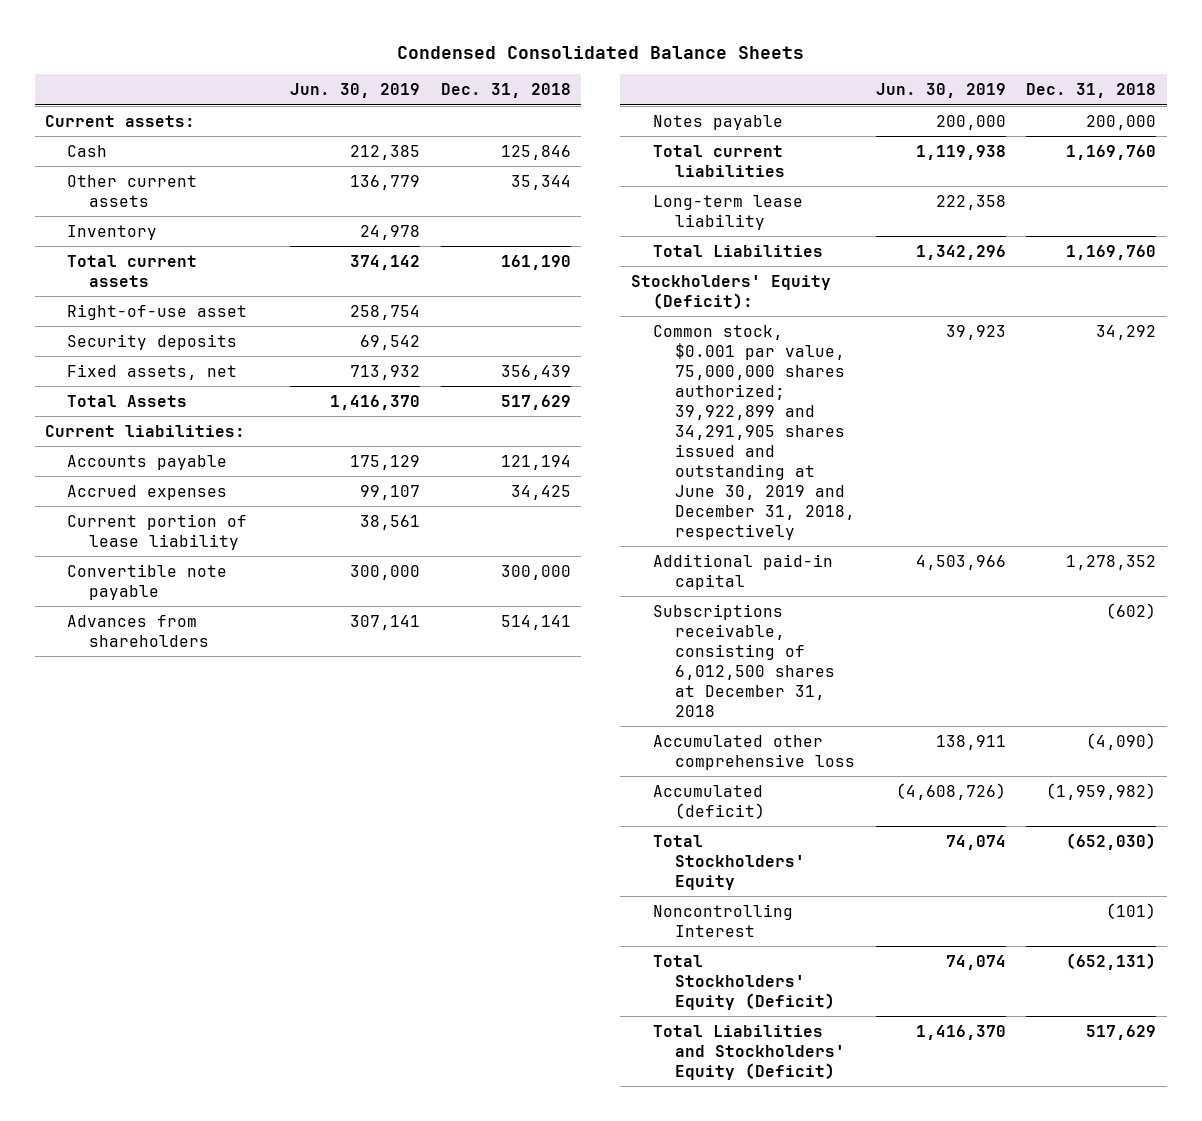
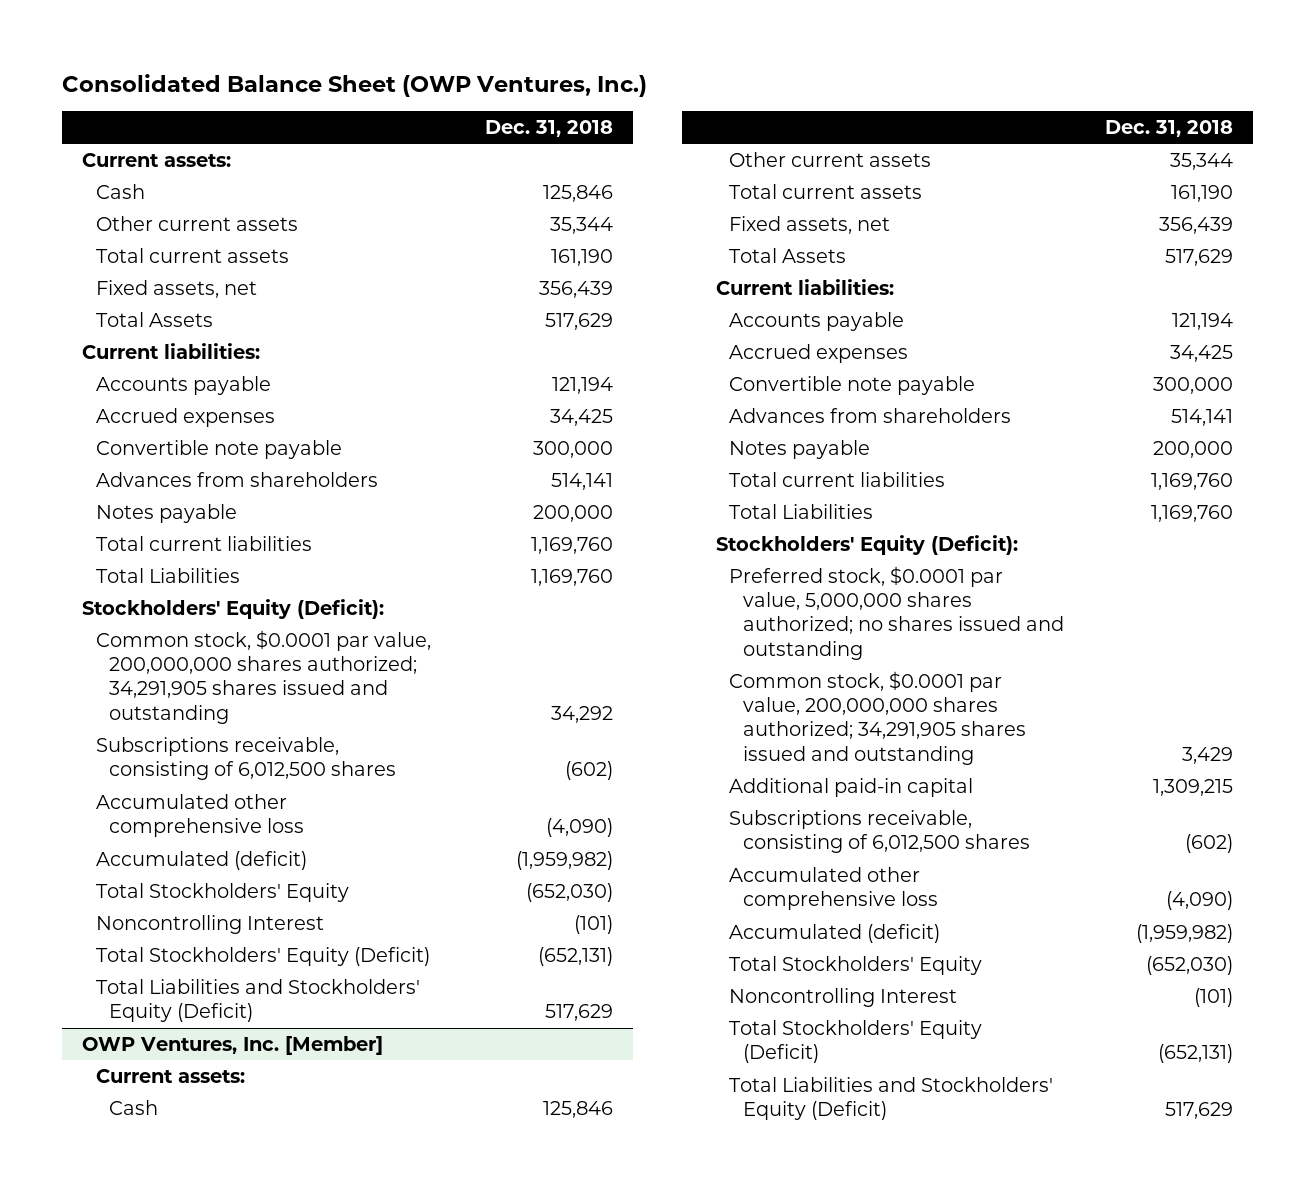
[396,45,804,59] Condensed Consolidated Balance Sheets -> [61,73,647,97] Consolidated Balance Sheet (OWP Ventures, Inc.)
[290,83,421,99] Jun. 30, 2019 -> none
[67,224,158,240] Inventory -> none
[67,303,248,320] Right-of-use asset -> none
[67,333,238,350] Security deposits -> none
[67,513,248,550] Current portion of lease liability -> none
[652,194,803,230] Long-term lease liability -> none
[652,553,833,590] Additional paid-in capital -> none
[652,324,855,540] Common stock, $0.001 par value, 75,000,000 shares authorized; 39,922,899 and 34,291,905 shares issued and outstanding at June 30, 2019 and December 31, 2018, respectively -> [95,629,431,724] Common stock, $0.0001 par value, 200,000,000 shares authorized; 34,291,905 shares issued and outstanding
[652,603,835,717] Subscriptions receivable, consisting of 6,012,500 shares at December 31, 2018 -> [95,736,397,781] Subscriptions receivable, consisting of 6,012,500 shares
none -> [81,1035,383,1055] OWP Ventures, Inc. [Member]
none -> [95,1068,245,1083] Current assets:
none -> [109,1099,159,1115] Cash
none -> [729,151,932,167] Other current assets
none -> [729,183,923,199] Total current assets
none -> [729,215,891,234] Fixed assets, net
none -> [729,247,847,263] Total Assets
none -> [715,278,894,295] Current liabilities:
none -> [729,311,905,331] Accounts payable
none -> [729,343,909,363] Accrued expenses
none -> [729,375,976,395] Convertible note payable
none -> [729,407,1012,423] Advances from shareholders
none -> [729,439,871,459] Notes payable
none -> [729,471,946,487] Total current liabilities
none -> [729,503,874,519] Total Liabilities
none -> [715,534,1018,555] Stockholders' Equity (Deficit):
none -> [729,565,1064,660] Preferred stock, $0.0001 par value, 5,000,000 shares authorized; no shares issued and outstanding
none -> [729,670,1026,765] Common stock, $0.0001 par value, 200,000,000 shares authorized; 34,291,905 shares issued and outstanding
none -> [729,777,974,797] Additional paid-in capital
none -> [729,809,1030,854] Subscriptions receivable, consisting of 6,012,500 shares
none -> [729,866,938,911] Accumulated other comprehensive loss
none -> [729,923,941,943] Accumulated (deficit)
none -> [729,955,983,975] Total Stockholders' Equity
none -> [729,987,958,1007] Noncontrolling Interest
none -> [729,1019,983,1064] Total Stockholders' Equity (Deficit)
none -> [729,1076,1054,1121] Total Liabilities and Stockholders' Equity (Deficit)

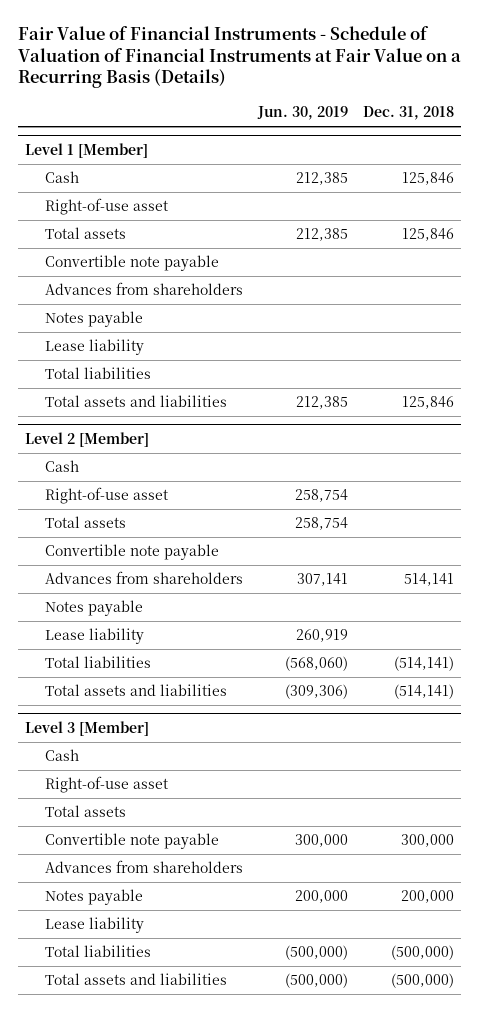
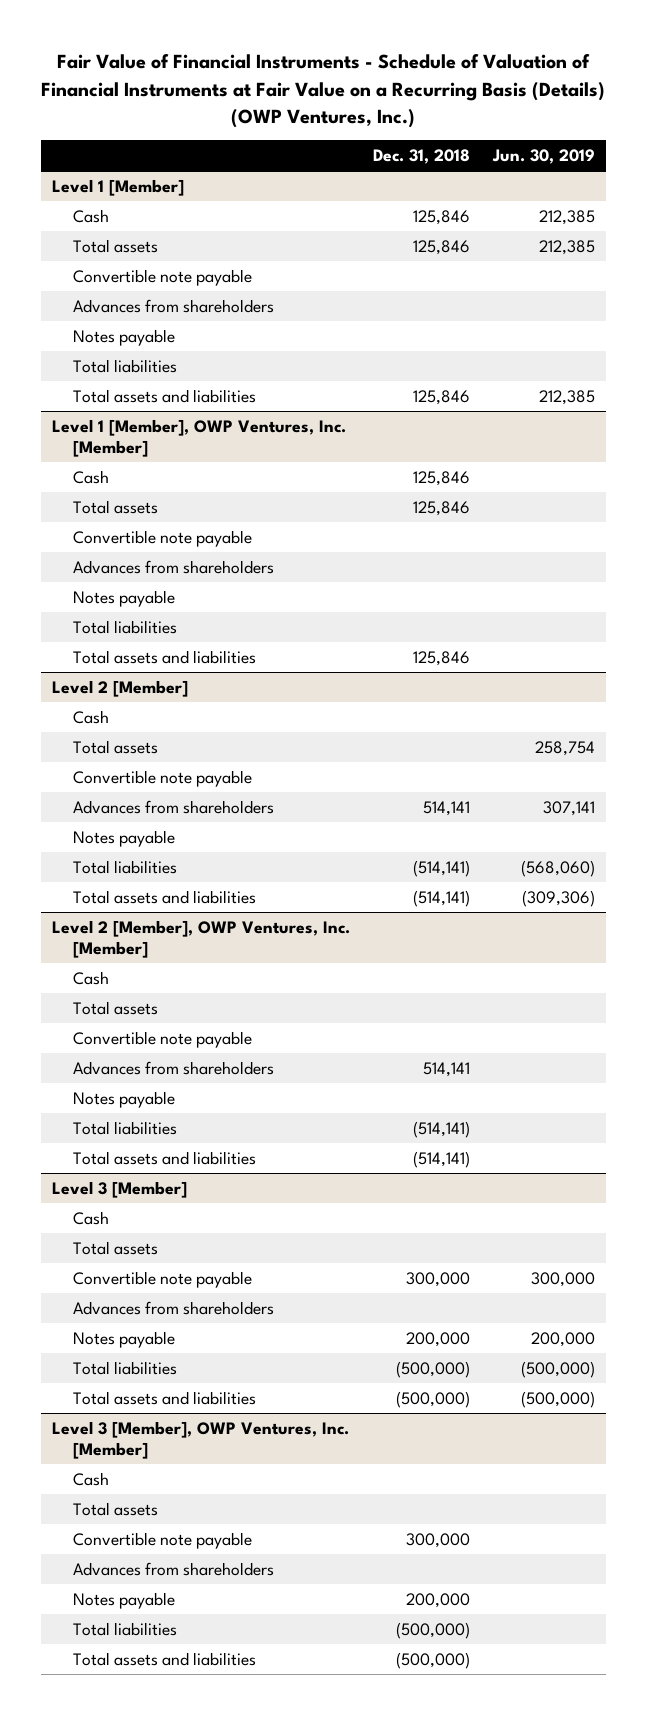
[17,25,461,89] Fair Value of Financial Instruments - Schedule of Valuation of Financial Instruments at Fair Value on a Recurring Basis (Details) -> [41,54,606,128] Fair Value of Financial Instruments - Schedule of Valuation of Financial Instruments at Fair Value on a Recurring Basis (Details) (OWP Ventures, Inc.)
[44,198,168,216] Right-of-use asset -> none
[44,339,144,356] Lease liability -> none
none -> [52,418,347,457] Level 1 [Member], OWP Ventures, Inc. [Member]
none -> [72,469,109,484] Cash
none -> [72,499,158,514] Total assets
none -> [72,529,252,547] Convertible note payable
none -> [72,559,274,574] Advances from shareholders
none -> [72,589,175,607] Notes payable
none -> [72,619,177,634] Total liabilities
none -> [72,649,256,664] Total assets and liabilities
[44,487,168,505] Right-of-use asset -> none
[44,628,144,645] Lease liability -> none
none -> [52,919,351,958] Level 2 [Member], OWP Ventures, Inc. [Member]
none -> [72,970,109,985] Cash
none -> [72,1000,158,1015] Total assets
none -> [72,1030,252,1048] Convertible note payable
none -> [72,1060,274,1075] Advances from shareholders
none -> [72,1090,175,1108] Notes payable
none -> [72,1120,177,1135] Total liabilities
none -> [72,1150,256,1165] Total assets and liabilities
[44,776,168,794] Right-of-use asset -> none
[44,917,144,934] Lease liability -> none
none -> [52,1420,350,1459] Level 3 [Member], OWP Ventures, Inc. [Member]
none -> [72,1471,109,1486] Cash
none -> [72,1501,158,1516] Total assets
none -> [72,1531,252,1549] Convertible note payable
none -> [72,1561,274,1576] Advances from shareholders
none -> [72,1591,175,1609] Notes payable
none -> [72,1621,177,1636] Total liabilities
none -> [72,1651,256,1666] Total assets and liabilities

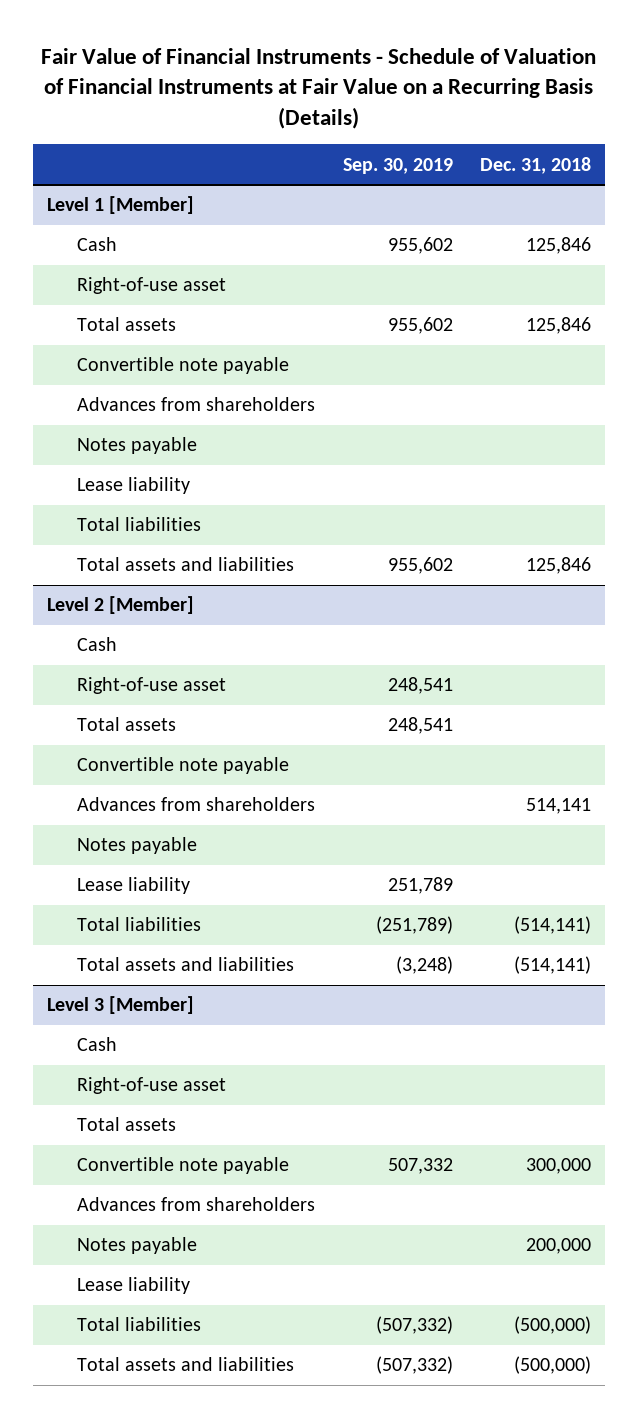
[41,54,606,128] Fair Value of Financial Instruments - Schedule of Valuation of Financial Instruments at Fair Value on a Recurring Basis (Details) (OWP Ventures, Inc.) -> [41,47,597,129] Fair Value of Financial Instruments - Schedule of Valuation of Financial Instruments at Fair Value on a Recurring Basis (Details)
[491,149,595,165] Jun. 30, 2019 -> none
none -> [342,157,453,174] Sep. 30, 2019
[72,238,158,253] Total assets -> none
[72,268,252,286] Convertible note payable -> none
[72,298,274,313] Advances from shareholders -> none
[72,328,175,346] Notes payable -> none
[72,358,177,373] Total liabilities -> none
[72,388,256,403] Total assets and liabilities -> none
[52,418,347,457] Level 1 [Member], OWP Ventures, Inc. [Member] -> none
[72,469,109,484] Cash -> none
none -> [77,277,227,295] Right-of-use asset
none -> [77,477,191,495] Lease liability
[72,739,158,754] Total assets -> none
[72,769,252,787] Convertible note payable -> none
[72,799,274,814] Advances from shareholders -> none
[72,829,175,847] Notes payable -> none
[72,859,177,874] Total liabilities -> none
[72,889,256,904] Total assets and liabilities -> none
[52,919,351,958] Level 2 [Member], OWP Ventures, Inc. [Member] -> none
[72,970,109,985] Cash -> none
none -> [77,677,227,695] Right-of-use asset
none -> [77,877,191,895] Lease liability
[72,1240,158,1255] Total assets -> none
[72,1270,252,1288] Convertible note payable -> none
[72,1300,274,1315] Advances from shareholders -> none
[72,1330,175,1348] Notes payable -> none
[72,1360,177,1375] Total liabilities -> none
[72,1390,256,1405] Total assets and liabilities -> none
[52,1420,350,1459] Level 3 [Member], OWP Ventures, Inc. [Member] -> none
[72,1471,109,1486] Cash -> none
none -> [77,1077,227,1095] Right-of-use asset
none -> [77,1277,191,1295] Lease liability

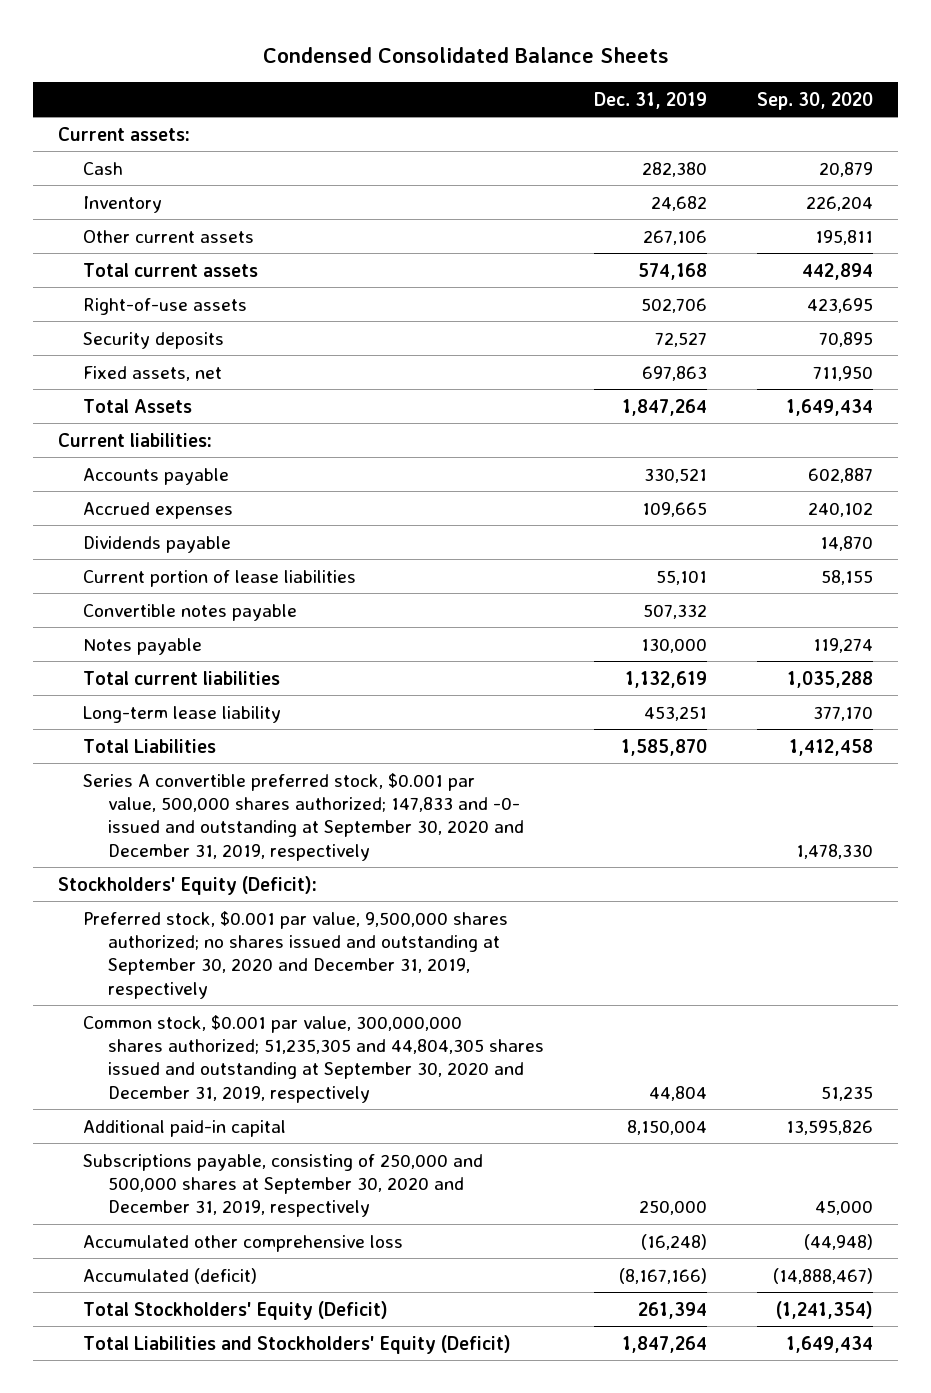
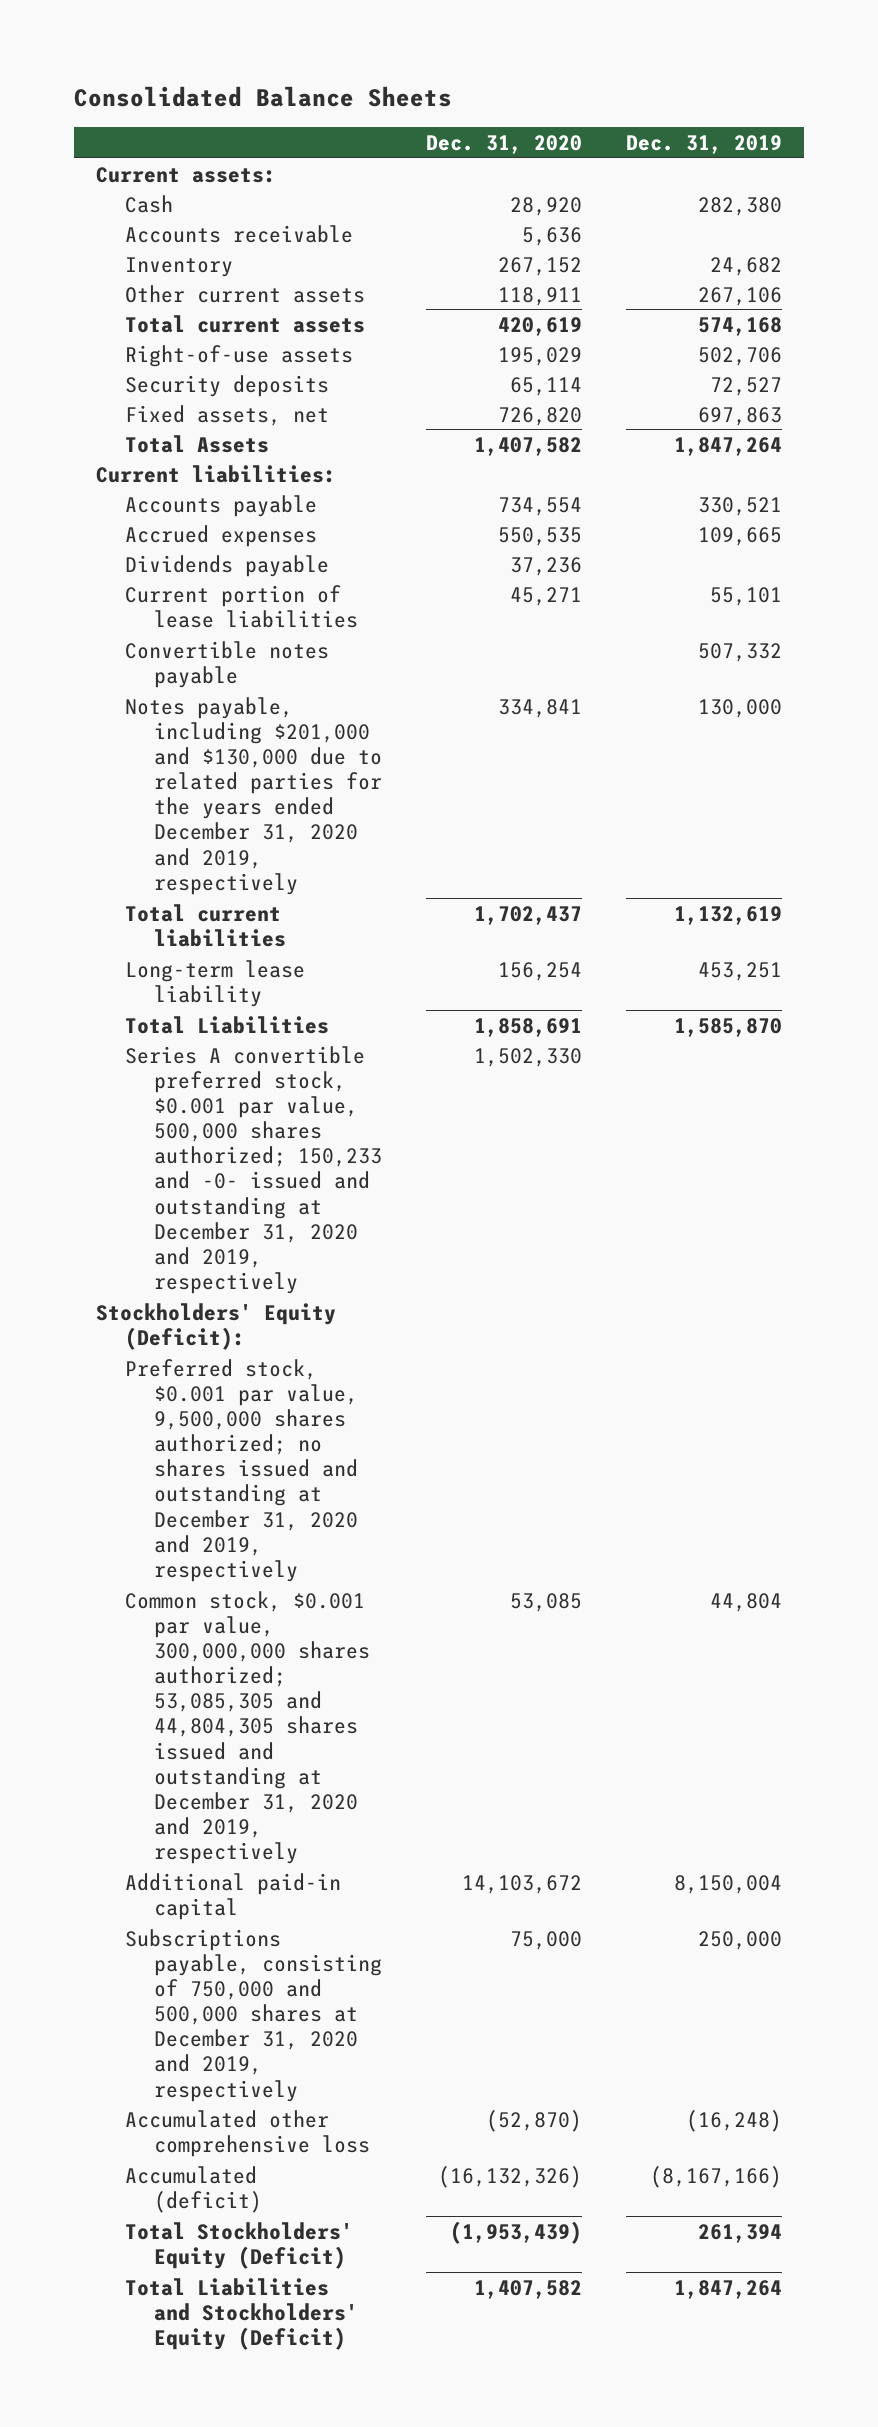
[262,46,669,63] Condensed Consolidated Balance Sheets -> [73,86,452,108] Consolidated Balance Sheets
[757,91,874,110] Sep. 30, 2020 -> none
none -> [426,134,583,154] Dec. 31, 2020
none -> [124,224,353,243] Accounts receivable
[83,637,203,655] Notes payable -> none
none -> [124,696,383,895] Notes payable, including $201,000 and $130,000 due to related parties for the years ended December 31, 2020 and 2019, respectively
[83,772,525,861] Series A convertible preferred stock, $0.001 par value, 500,000 shares authorized; 147,833 and -0- issued and outstanding at September 30, 2020 and December 31, 2019, respectively -> [124,1045,383,1295] Series A convertible preferred stock, $0.001 par value, 500,000 shares authorized; 150,233 and -0- issued and outstanding at December 31, 2020 and 2019, respectively
[83,910,509,999] Preferred stock, $0.001 par value, 9,500,000 shares authorized; no shares issued and outstanding at September 30, 2020 and December 31, 2019, respectively -> [124,1358,359,1582] Preferred stock, $0.001 par value, 9,500,000 shares authorized; no shares issued and outstanding at December 31, 2020 and 2019, respectively
[83,1014,545,1103] Common stock, $0.001 par value, 300,000,000 shares authorized; 51,235,305 and 44,804,305 shares issued and outstanding at September 30, 2020 and December 31, 2019, respectively -> [124,1590,371,1865] Common stock, $0.001 par value, 300,000,000 shares authorized; 53,085,305 and 44,804,305 shares issued and outstanding at December 31, 2020 and 2019, respectively
[83,1153,484,1218] Subscriptions payable, consisting of 250,000 and 500,000 shares at September 30, 2020 and December 31, 2019, respectively -> [124,1928,383,2102] Subscriptions payable, consisting of 750,000 and 500,000 shares at December 31, 2020 and 2019, respectively

